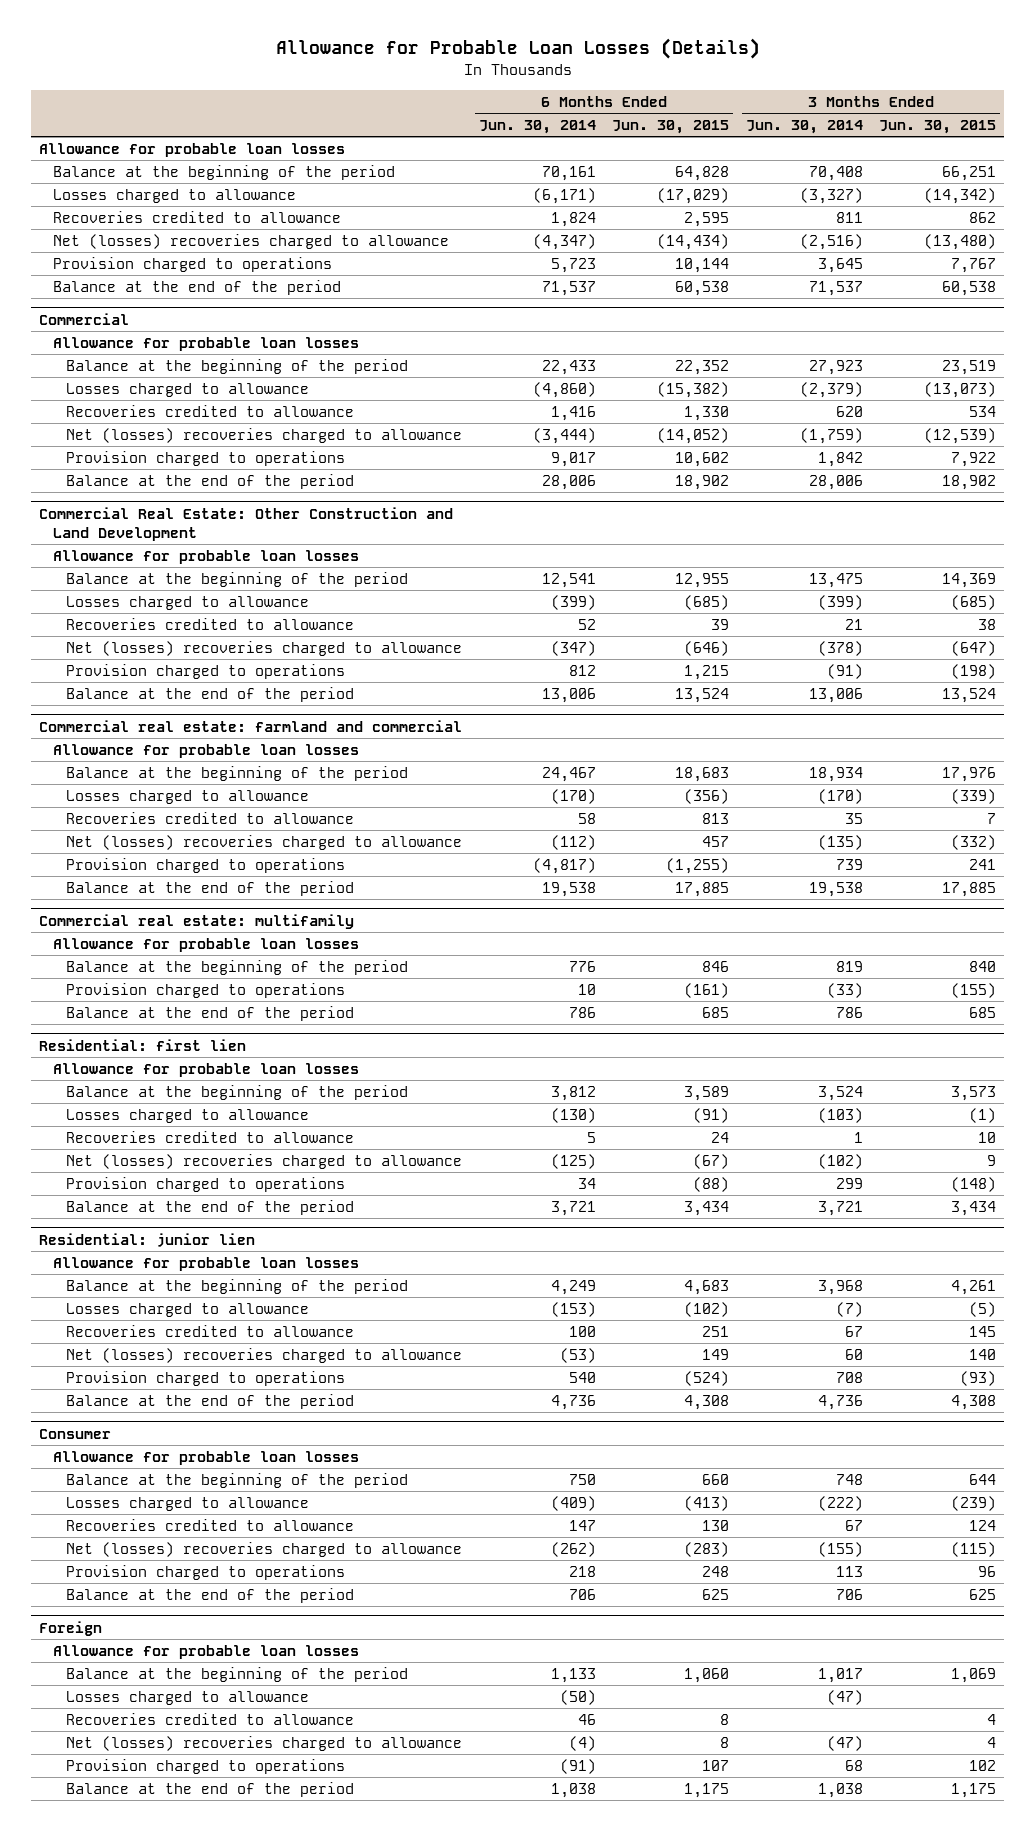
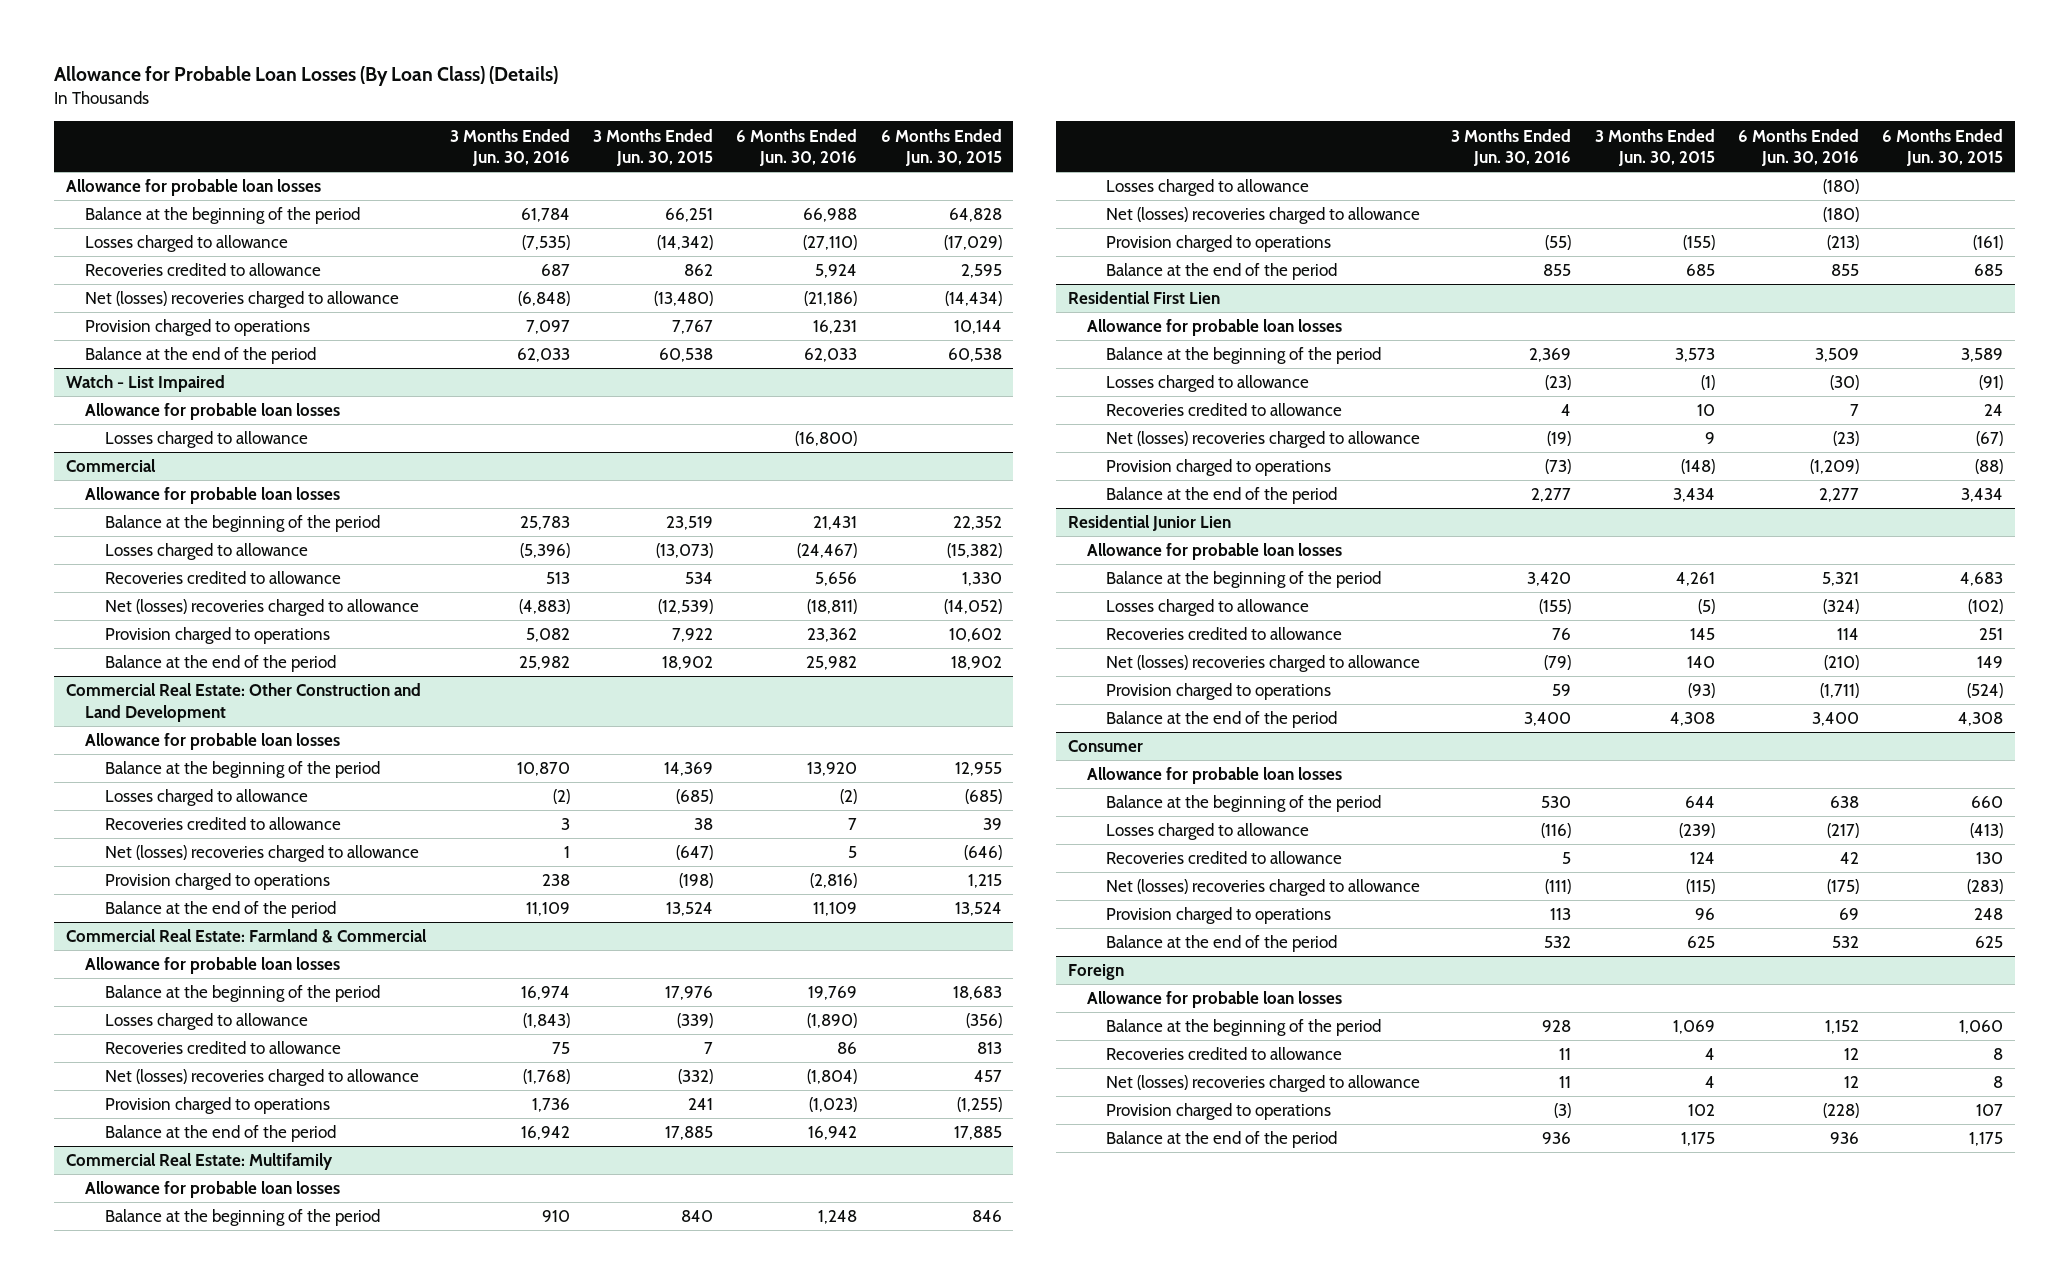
[275,38,760,60] Allowance for Probable Loan Losses (Details) -> [54,66,559,87] Allowance for Probable Loan Losses (By Loan Class) (Details)
[478,119,596,134] Jun. 30, 2014 -> none
[745,119,863,134] Jun. 30, 2014 -> none
none -> [449,128,570,167] 3 Months Ended Jun. 30, 2016
none -> [736,128,858,167] 6 Months Ended Jun. 30, 2016
none -> [66,375,226,393] Watch - List Impaired
none -> [85,403,341,421] Allowance for probable loan losses
none -> [104,431,308,449] Losses charged to allowance
[39,719,463,732] Commercial real estate: farmland and commercial -> [66,929,428,944] Commercial Real Estate: Farmland & Commercial
[39,913,355,929] Commercial real estate: multifamily -> [66,1153,334,1171] Commercial Real Estate: Multifamily
none -> [1106,179,1310,197] Losses charged to allowance
none -> [1106,207,1421,225] Net (losses) recoveries charged to allowance
[39,1038,247,1051] Residential: first lien -> [1067,291,1220,305] Residential First Lien
[39,1232,256,1247] Residential: junior lien -> [1067,515,1231,532] Residential Junior Lien
[66,1690,310,1705] Losses charged to allowance -> none

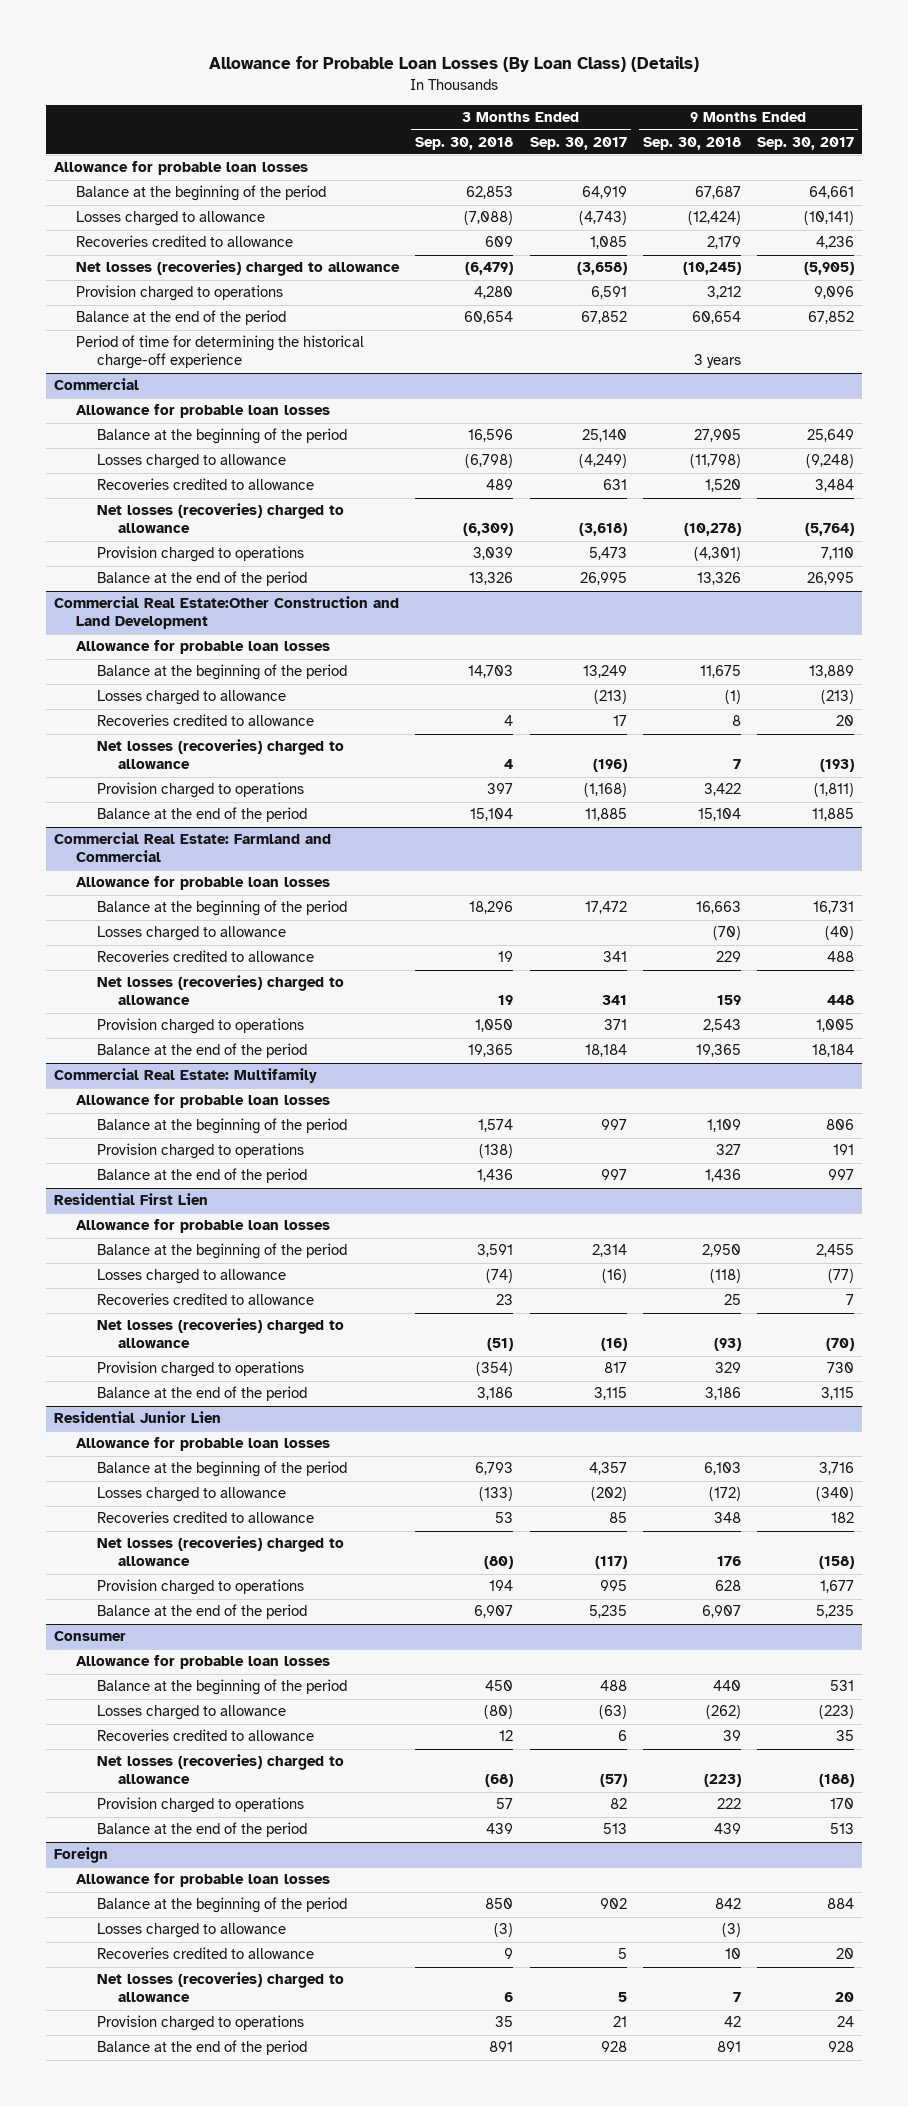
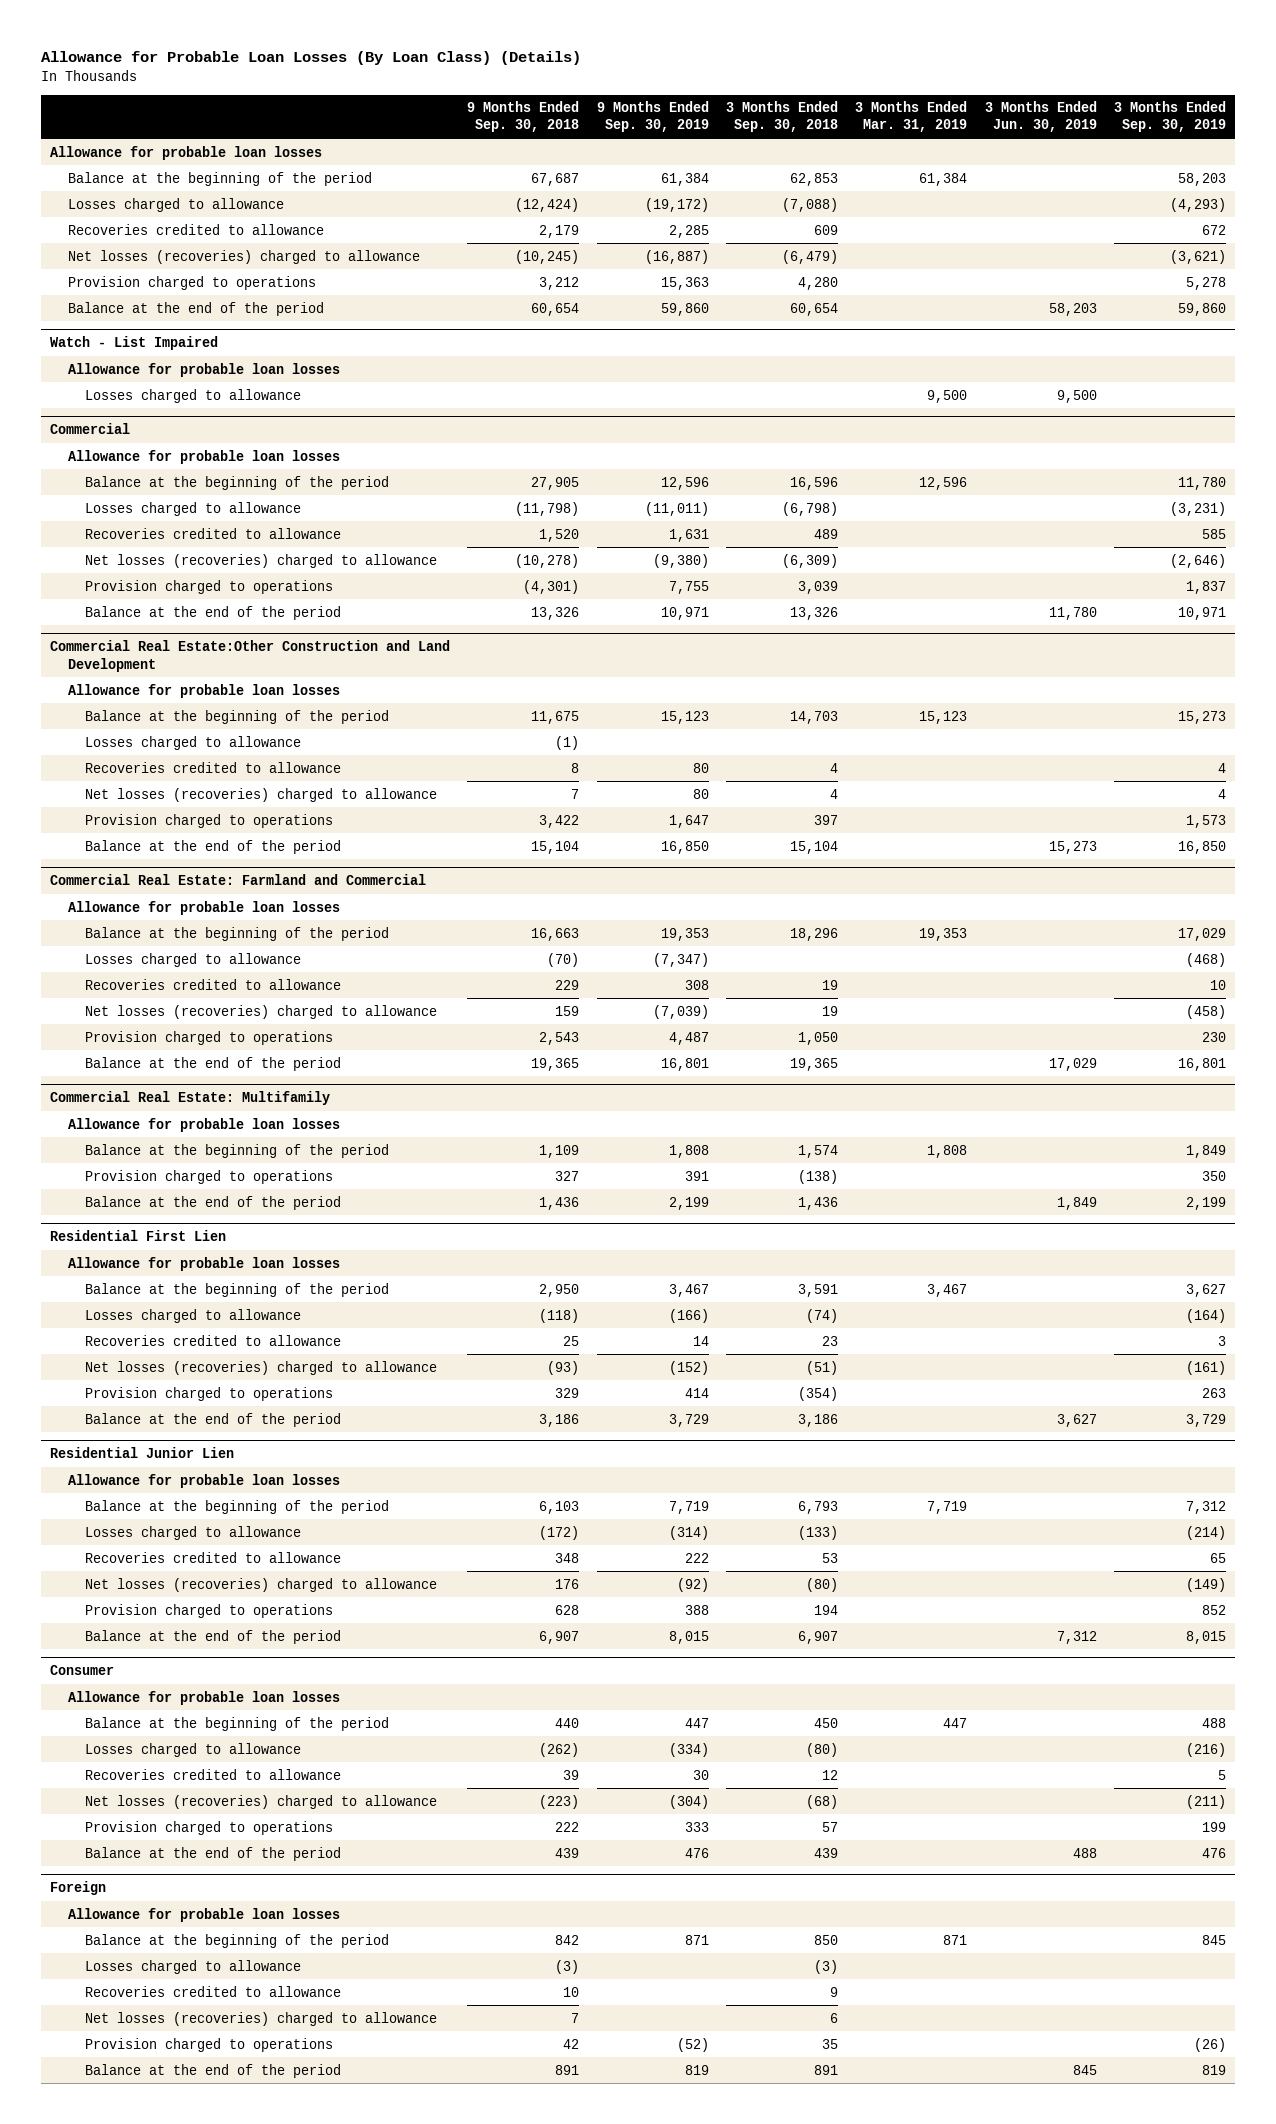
[529,136,627,150] Sep. 30, 2017 -> none
[756,136,854,150] Sep. 30, 2017 -> none
none -> [596,101,709,133] 9 Months Ended Sep. 30, 2019
none -> [855,101,968,133] 3 Months Ended Mar. 31, 2019
none -> [984,101,1097,133] 3 Months Ended Jun. 30, 2019
none -> [1113,101,1226,133] 3 Months Ended Sep. 30, 2019
[75,335,364,370] Period of time for determining the historical charge-off experience -> none
none -> [49,336,218,351] Watch - List Impaired
none -> [67,362,340,377] Allowance for probable loan losses
none -> [85,388,302,403] Losses charged to allowance

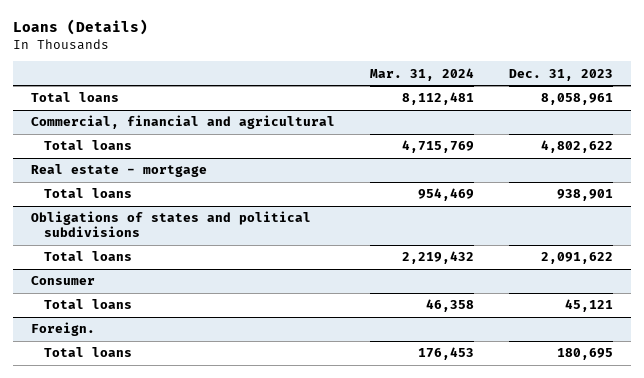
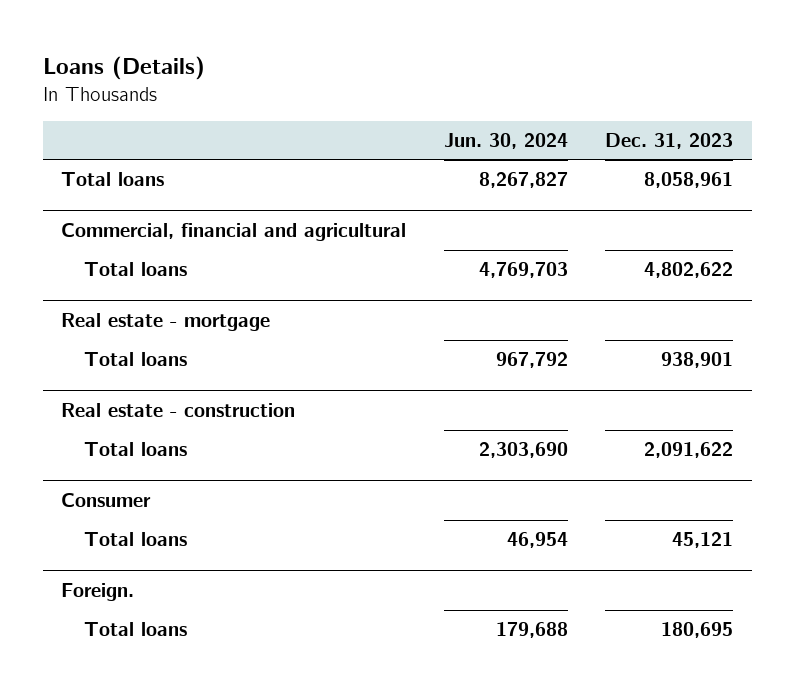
[369,67,474,81] Mar. 31, 2024 -> none
none -> [443,133,568,150] Jun. 30, 2024
[30,211,311,237] Obligations of states and political subdivisions -> [61,403,296,418] Real estate - construction

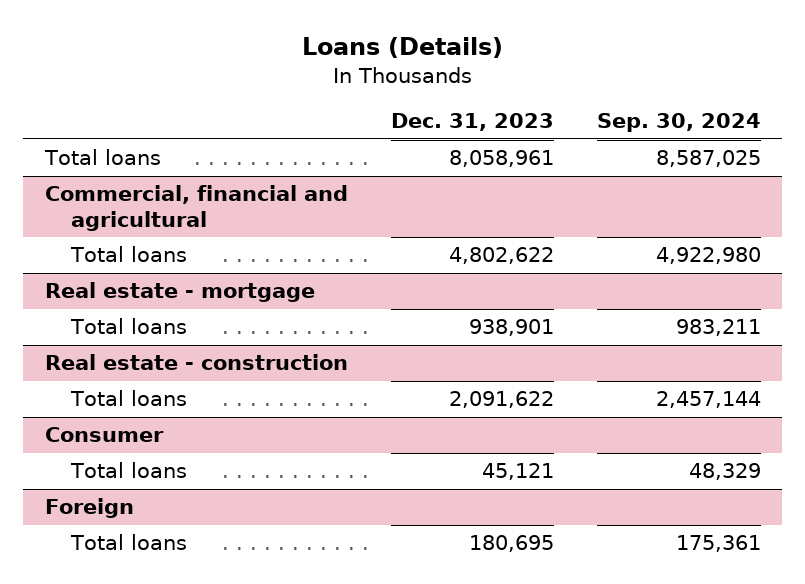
[443,133,568,150] Jun. 30, 2024 -> none
none -> [596,113,761,133] Sep. 30, 2024
[61,583,135,602] Foreign. -> [44,498,134,519] Foreign

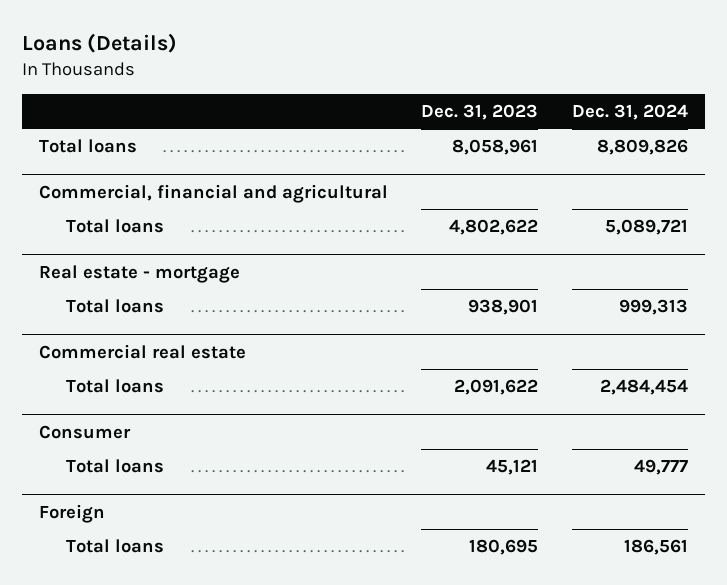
[596,113,761,133] Sep. 30, 2024 -> none
none -> [572,103,689,120] Dec. 31, 2024
[44,354,348,371] Real estate - construction -> [38,343,246,359] Commercial real estate

